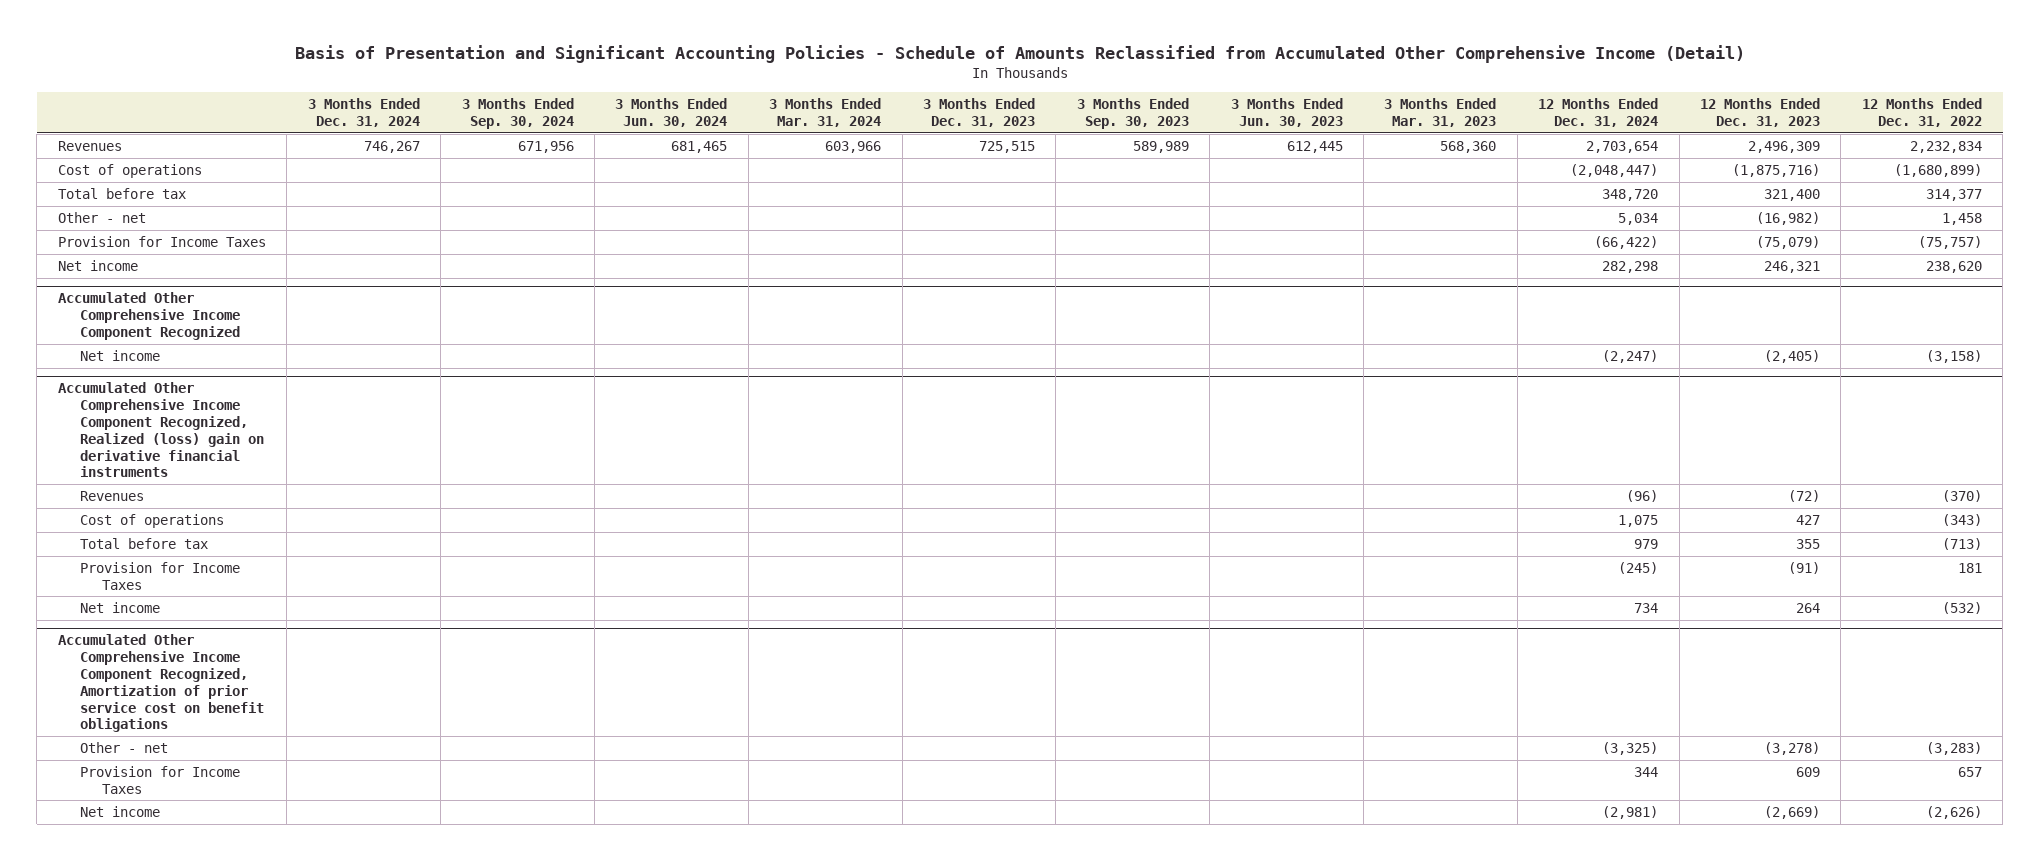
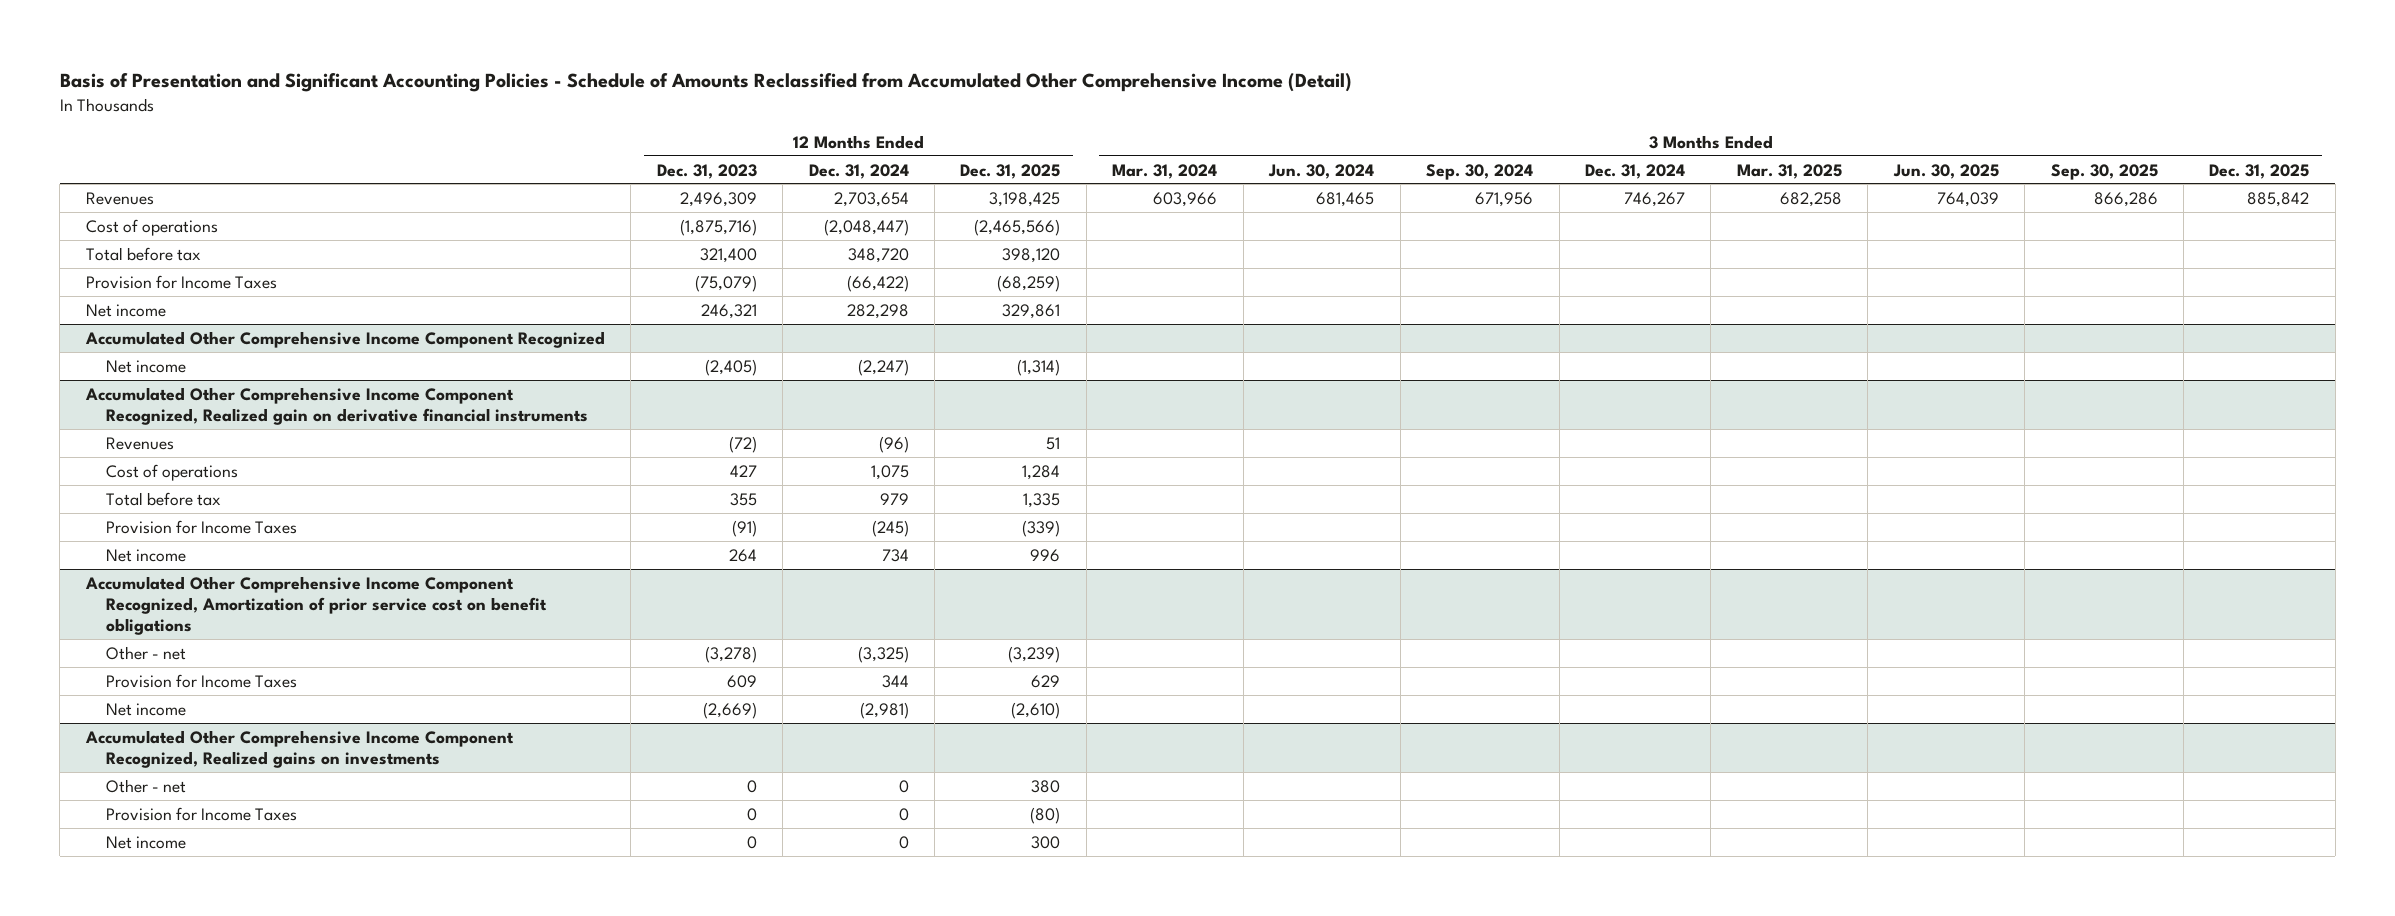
[922,98,1035,128] 3 Months Ended Dec. 31, 2023 -> none
[1076,98,1189,130] 3 Months Ended Sep. 30, 2023 -> none
[1230,98,1343,128] 3 Months Ended Jun. 30, 2023 -> none
[1384,98,1497,128] 3 Months Ended Mar. 31, 2023 -> none
[1861,98,1982,128] 12 Months Ended Dec. 31, 2022 -> none
none -> [960,163,1061,179] Dec. 31, 2025
none -> [1736,163,1842,179] Mar. 31, 2025
none -> [1892,163,1999,179] Jun. 30, 2025
none -> [2050,163,2158,180] Sep. 30, 2025
none -> [2209,163,2310,179] Dec. 31, 2025
[57,212,146,224] Other - net -> none
[57,382,264,478] Accumulated Other Comprehensive Income Component Recognized, Realized (loss) gain on derivative financial instruments -> [84,386,589,425] Accumulated Other Comprehensive Income Component Recognized, Realized gain on derivative financial instruments
none -> [84,729,514,768] Accumulated Other Comprehensive Income Component Recognized, Realized gains on investments
none -> [106,778,187,793] Other - net
none -> [106,806,298,821] Provision for Income Taxes
none -> [106,835,187,849] Net income

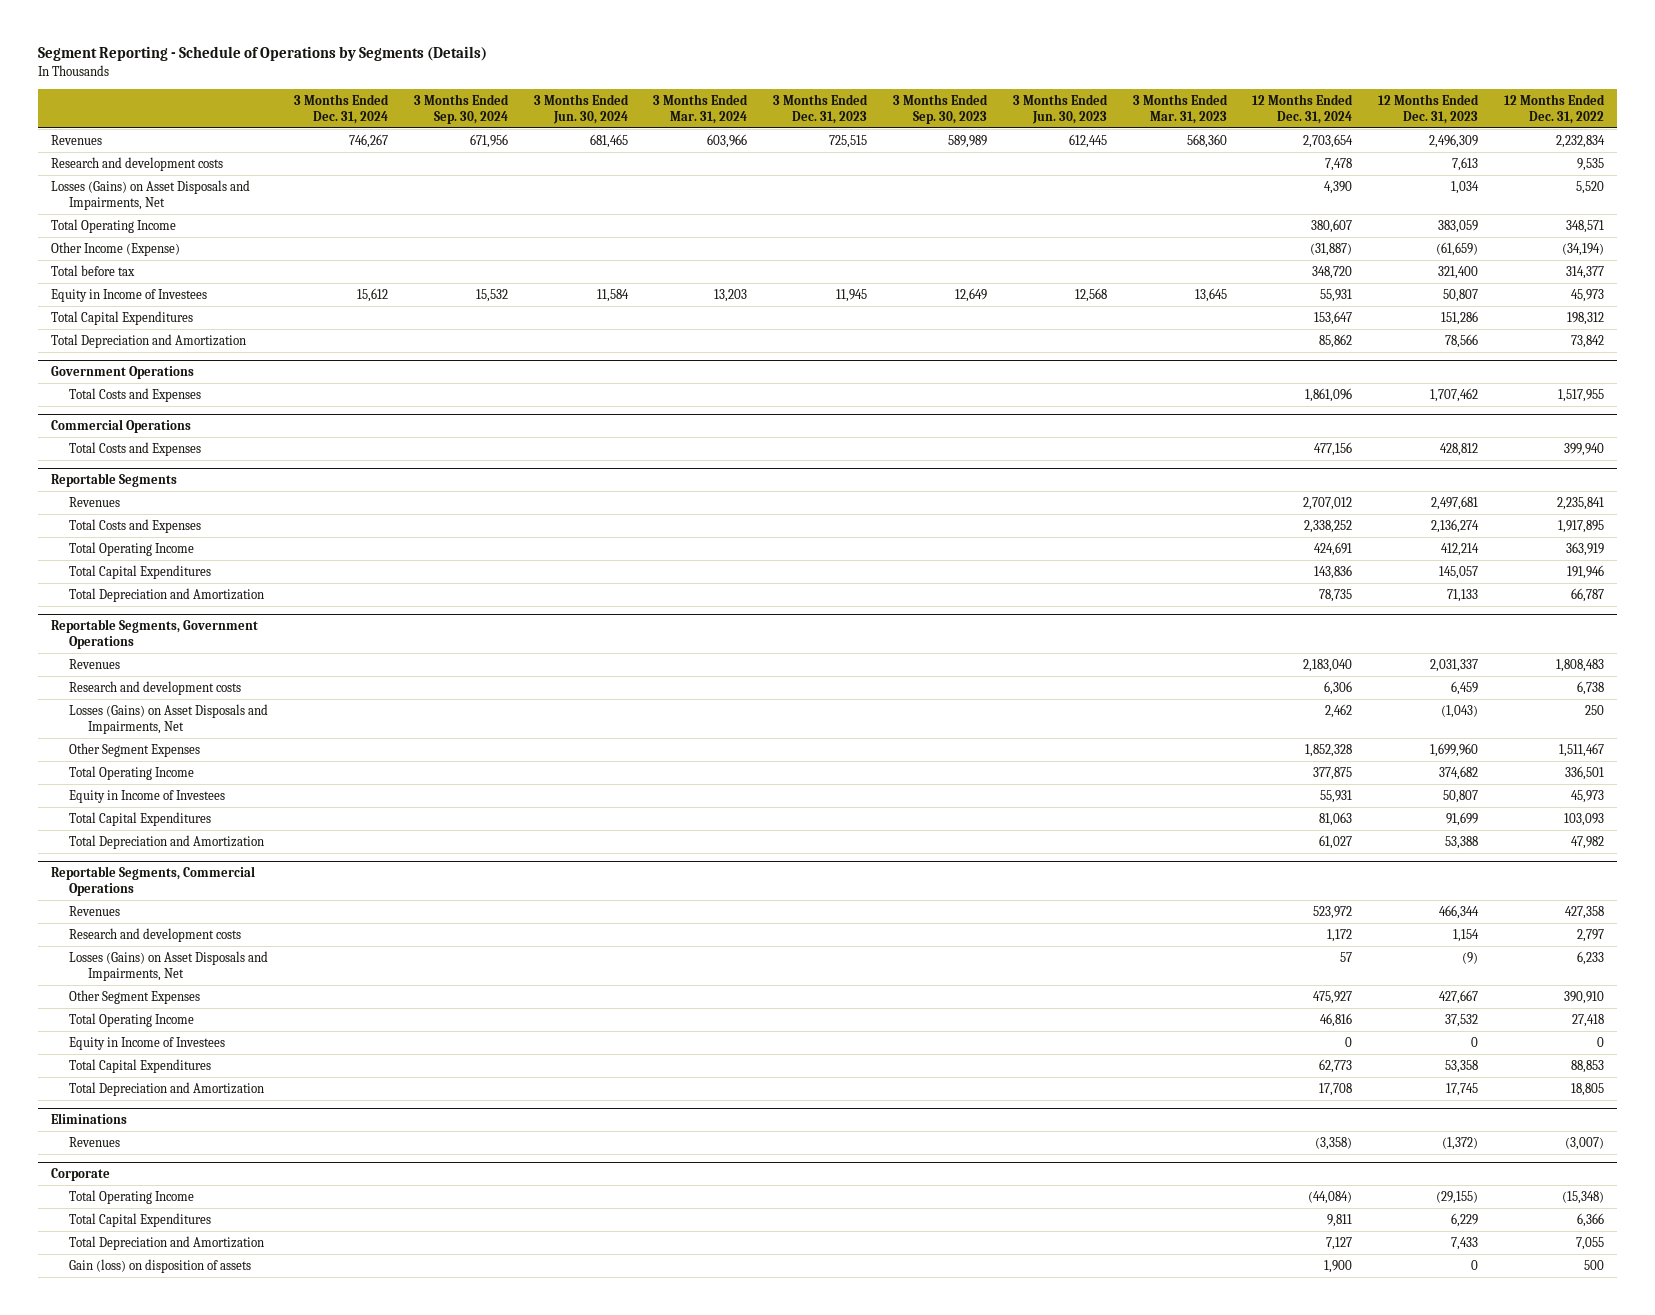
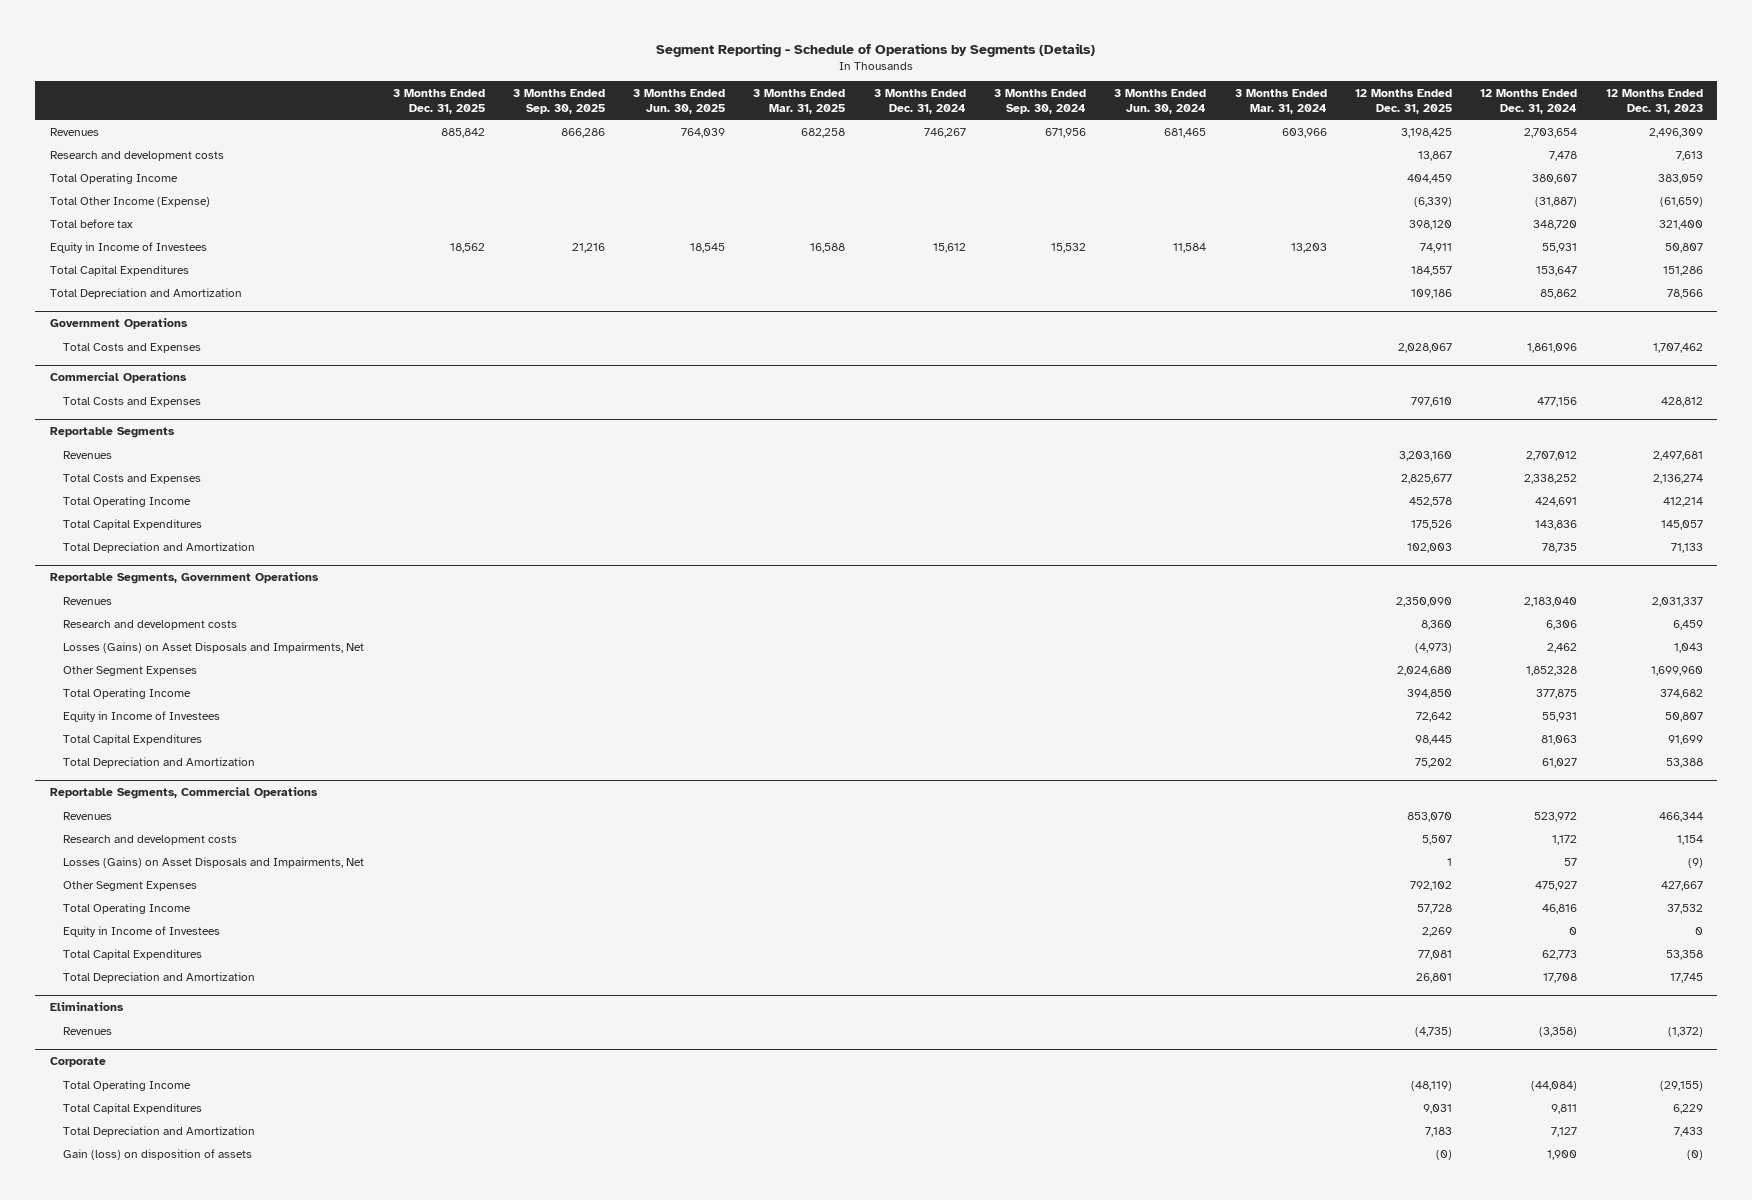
[773,93,869,124] 3 Months Ended Dec. 31, 2023 -> none
[893,93,989,124] 3 Months Ended Sep. 30, 2023 -> none
[1012,93,1108,124] 3 Months Ended Jun. 30, 2023 -> none
[1132,93,1228,124] 3 Months Ended Mar. 31, 2023 -> none
[1504,93,1606,124] 12 Months Ended Dec. 31, 2022 -> none
none -> [392,88,485,114] 3 Months Ended Dec. 31, 2025
none -> [512,88,605,114] 3 Months Ended Sep. 30, 2025
none -> [633,88,726,114] 3 Months Ended Jun. 30, 2025
none -> [753,88,846,114] 3 Months Ended Mar. 31, 2025
none -> [1354,88,1452,114] 12 Months Ended Dec. 31, 2025
[50,179,250,210] Losses (Gains) on Asset Disposals and Impairments, Net -> none
[50,241,180,256] Other Income (Expense) -> [49,196,210,207] Total Other Income (Expense)
[1441,704,1479,718] (1,043) -> [1673,642,1703,653] 1,043
[1471,1259,1479,1270] 0 -> [1686,1149,1703,1160] (0)

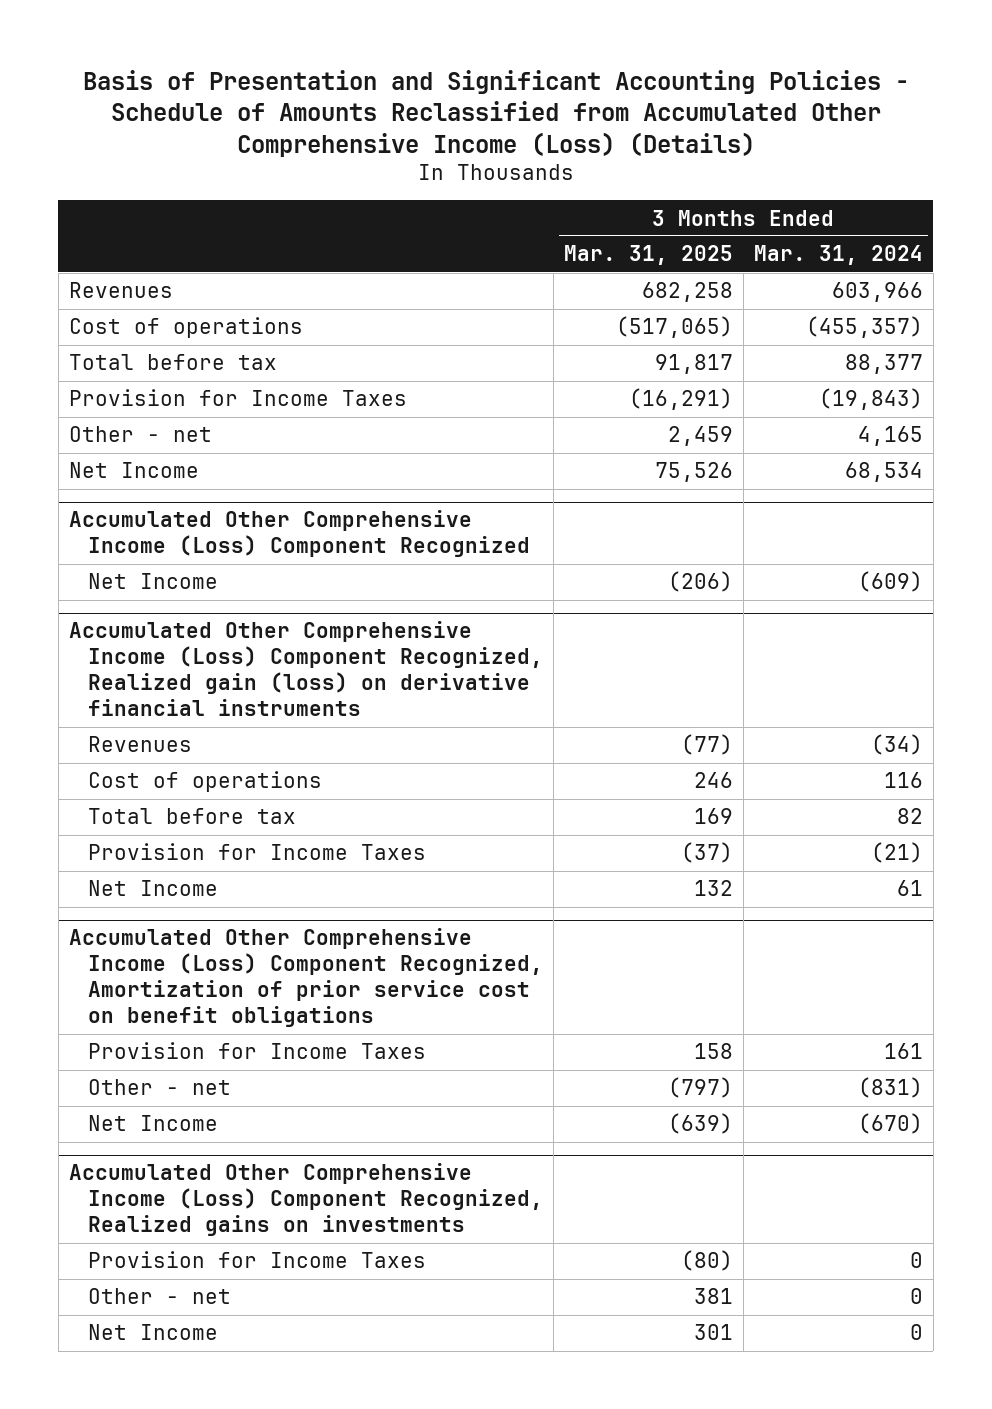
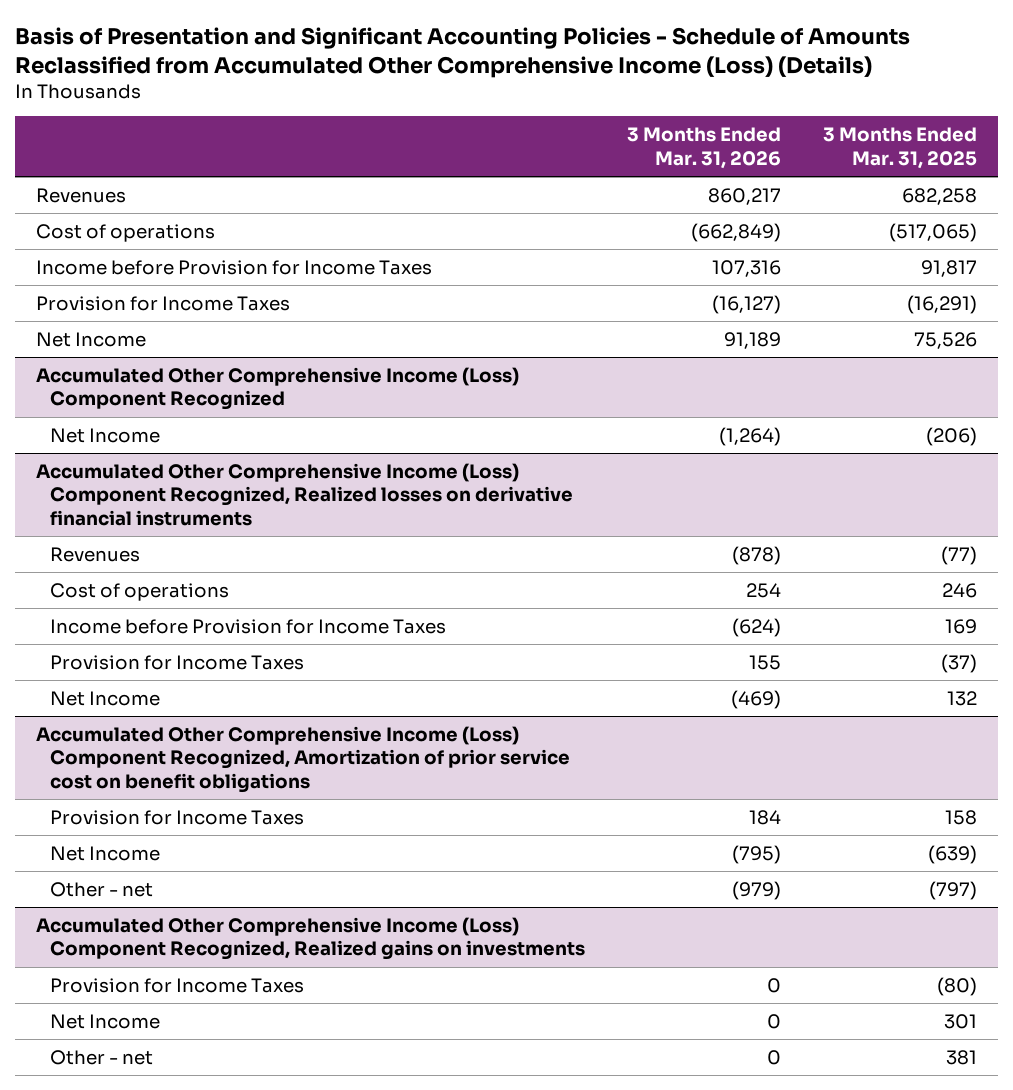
[753,245,923,266] Mar. 31, 2024 -> none
none -> [627,127,782,169] 3 Months Ended Mar. 31, 2026
[68,354,277,371] Total before tax -> [36,259,433,275] Income before Provision for Income Taxes
[68,426,212,443] Other - net -> none
[68,621,543,717] Accumulated Other Comprehensive Income (Loss) Component Recognized, Realized gain (loss) on derivative financial instruments -> [36,462,574,526] Accumulated Other Comprehensive Income (Loss) Component Recognized, Realized losses on derivative financial instruments
[87,808,296,825] Total before tax -> [50,618,447,634] Income before Provision for Income Taxes
[87,1079,231,1096] Other - net -> [50,881,154,897] Other - net
[87,1288,231,1305] Other - net -> [50,1049,154,1065] Other - net

